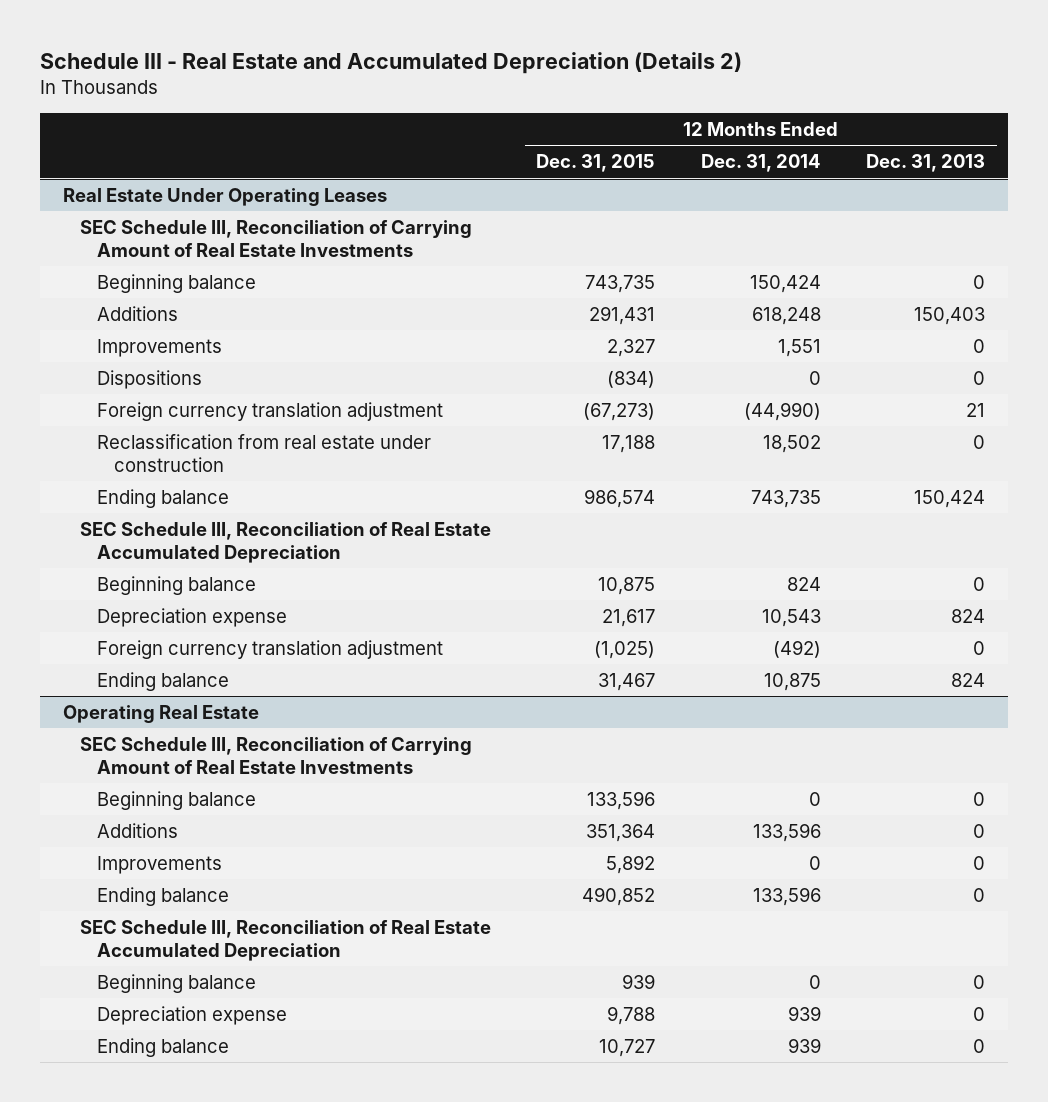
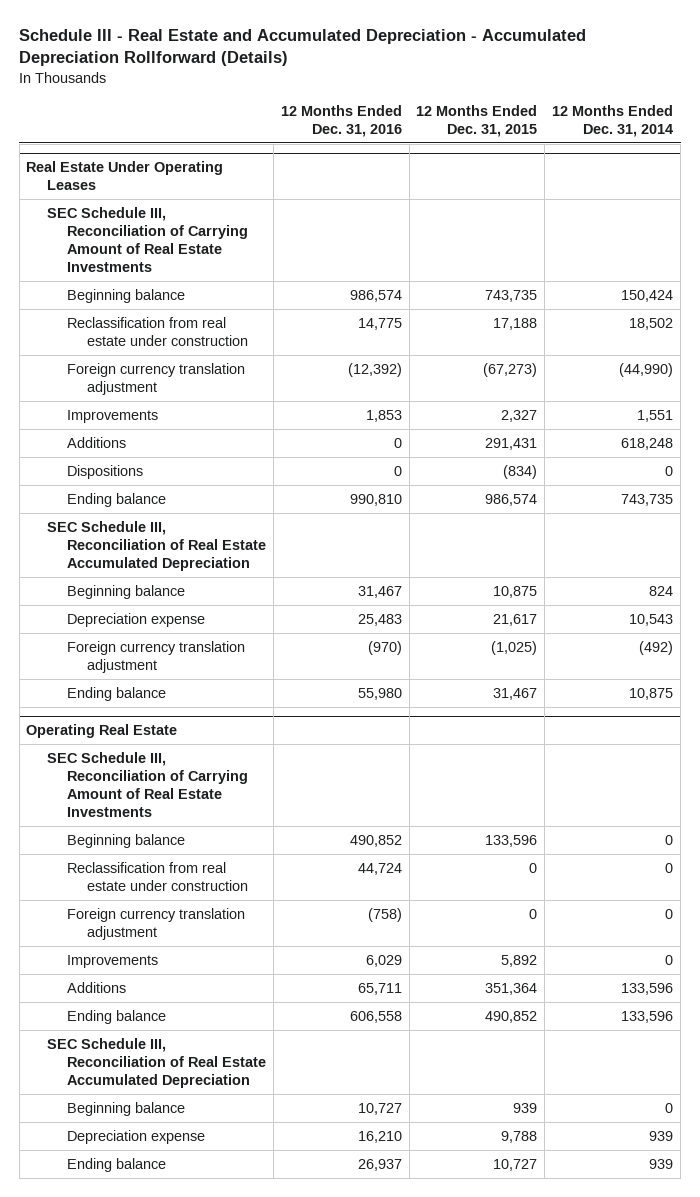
[40,52,743,75] Schedule III - Real Estate and Accumulated Depreciation (Details 2) -> [19,29,587,67] Schedule III - Real Estate and Accumulated Depreciation - Accumulated Depreciation Rollforward (Details)
[866,154,986,173] Dec. 31, 2013 -> none
none -> [280,104,402,137] 12 Months Ended Dec. 31, 2016
[97,433,432,472] Reclassification from real estate under construction -> [66,316,249,346] Reclassification from real estate under construction
[97,401,444,421] Foreign currency translation adjustment -> [66,362,245,395] Foreign currency translation adjustment
[97,305,179,321] Additions -> [66,436,126,448] Additions
none -> [66,861,249,891] Reclassification from real estate under construction
none -> [66,907,245,940] Foreign currency translation adjustment
[97,822,179,838] Additions -> [66,981,126,993] Additions

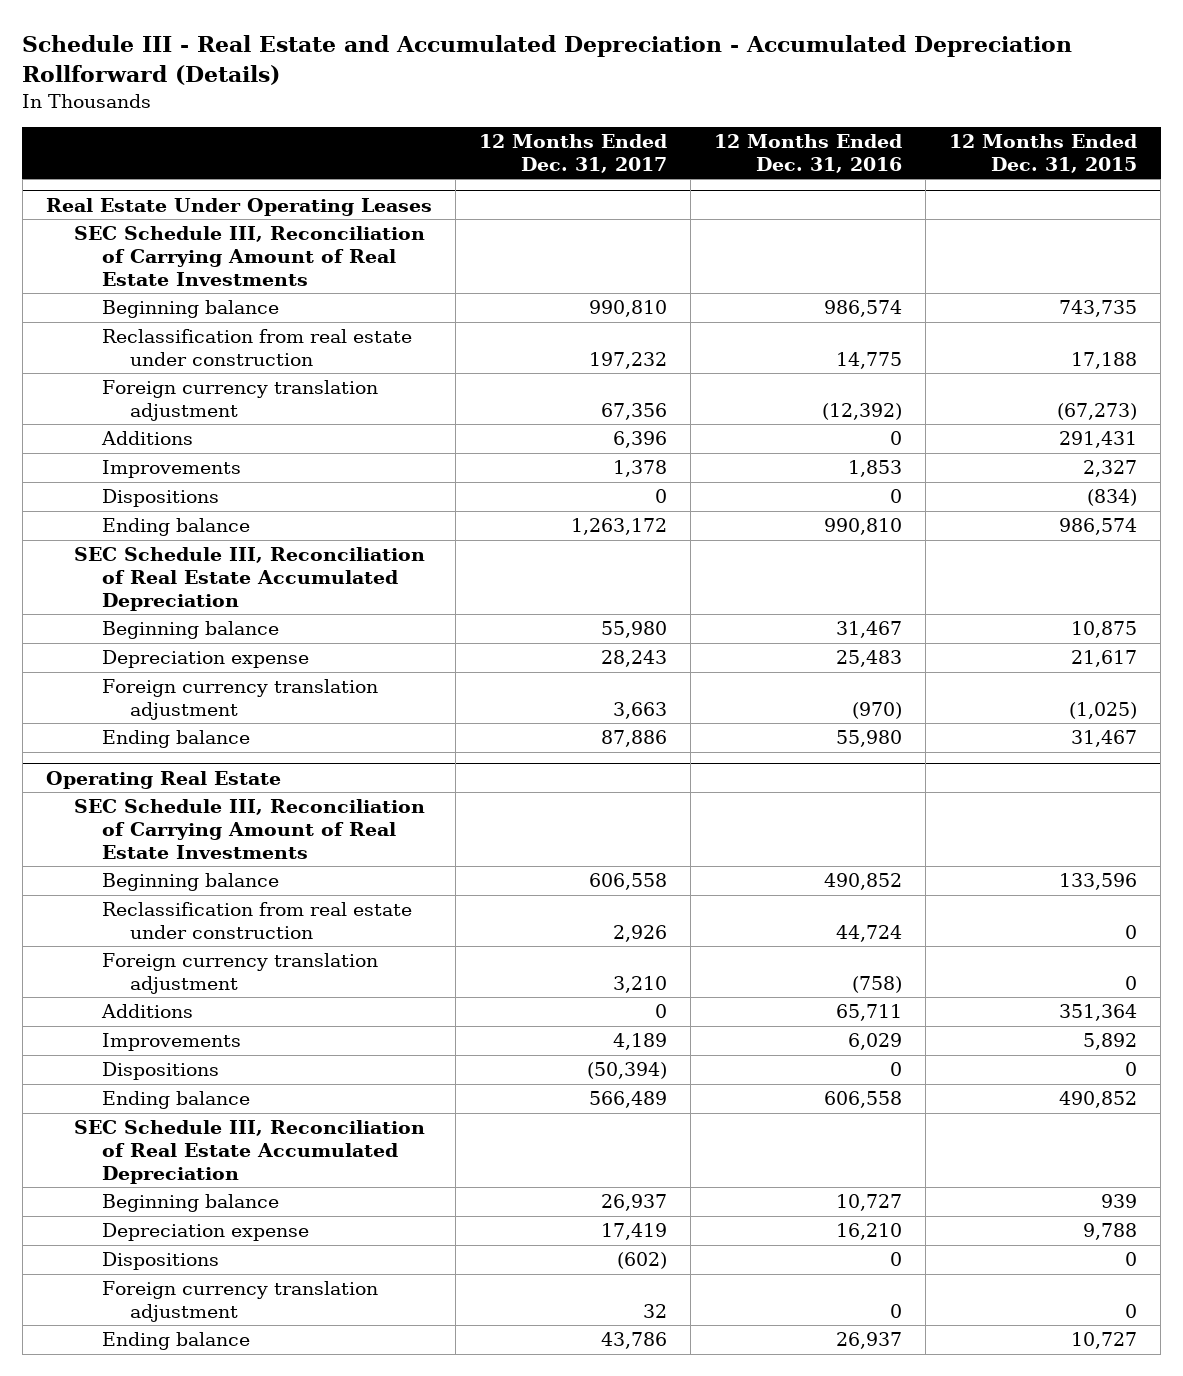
[552,104,674,137] 12 Months Ended Dec. 31, 2014 -> none
none -> [478,134,667,173] 12 Months Ended Dec. 31, 2017
[66,409,158,423] Improvements -> [101,460,241,479] Improvements
[66,954,158,968] Improvements -> [101,1033,241,1052] Improvements
none -> [101,1062,219,1081] Dispositions
none -> [101,1252,219,1271] Dispositions
none -> [101,1281,378,1322] Foreign currency translation adjustment

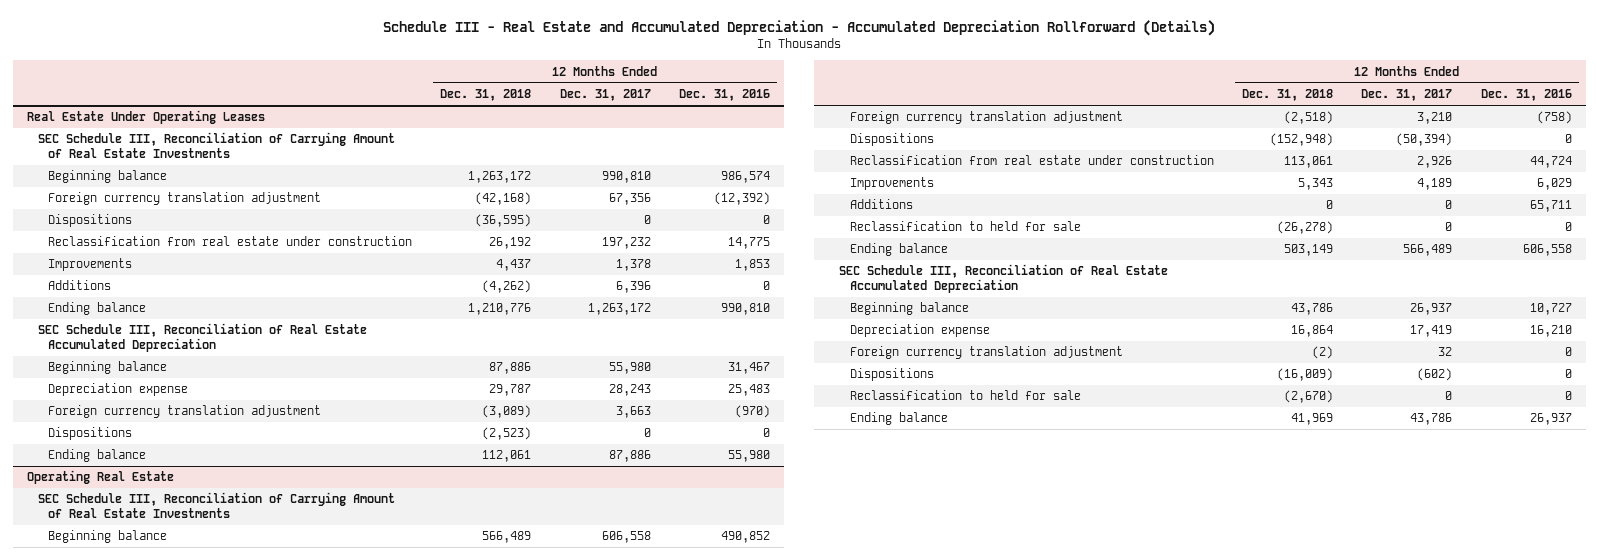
[949,134,1138,173] 12 Months Ended Dec. 31, 2015 -> none
none -> [440,89,532,102] Dec. 31, 2018
[101,329,412,366] Reclassification from real estate under construction -> [48,236,413,247] Reclassification from real estate under construction
[101,460,241,479] Improvements -> [48,258,133,272] Improvements
[100,431,193,446] Additions -> [48,280,112,291] Additions
none -> [48,427,133,441] Dispositions
[101,902,412,939] Reclassification from real estate under construction -> [849,155,1214,166] Reclassification from real estate under construction
[101,1033,241,1052] Improvements -> [849,177,934,191] Improvements
[100,1004,193,1019] Additions -> [849,199,913,210] Additions
none -> [849,221,1081,232] Reclassification to held for sale
[101,1252,219,1271] Dispositions -> [849,368,934,382] Dispositions
none -> [849,390,1081,401] Reclassification to held for sale

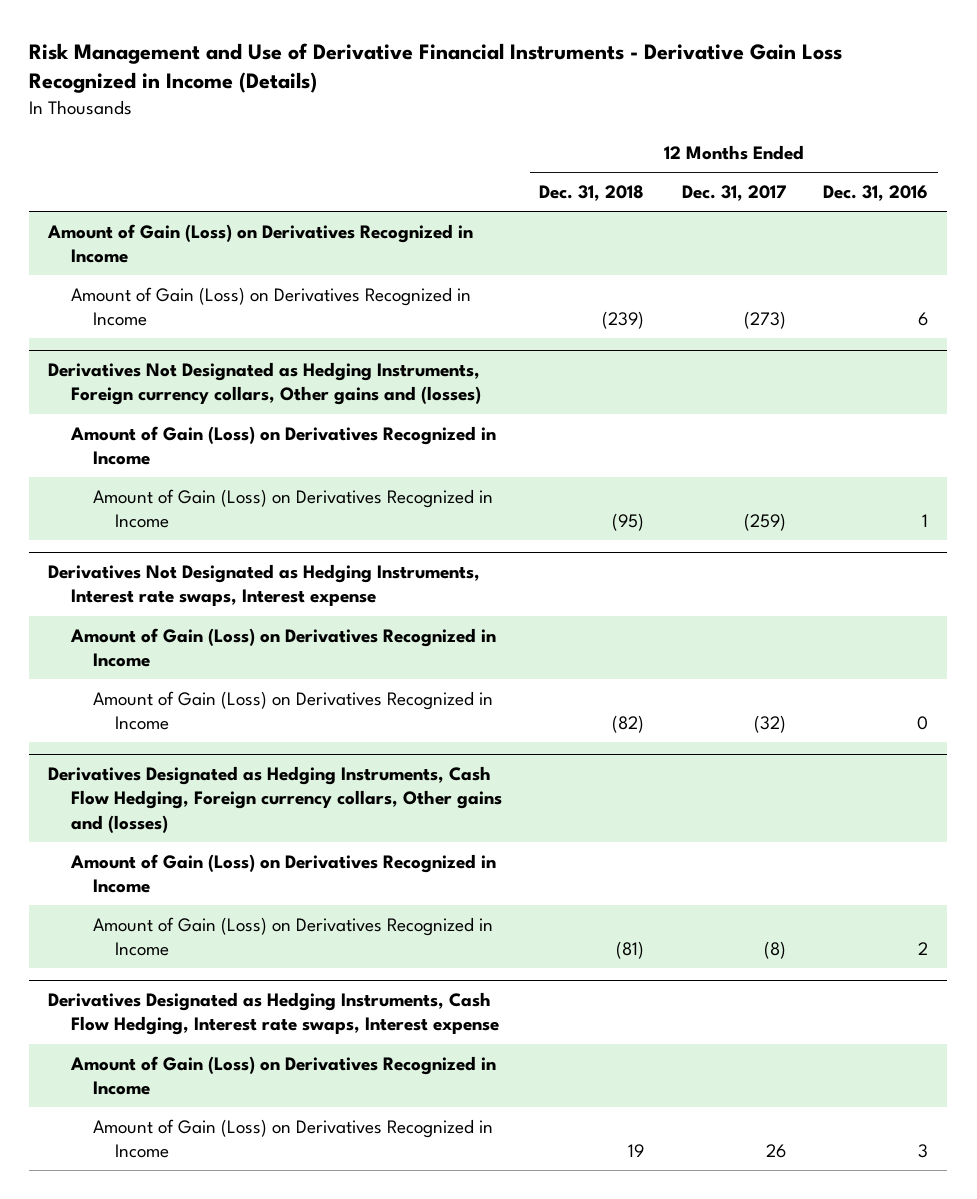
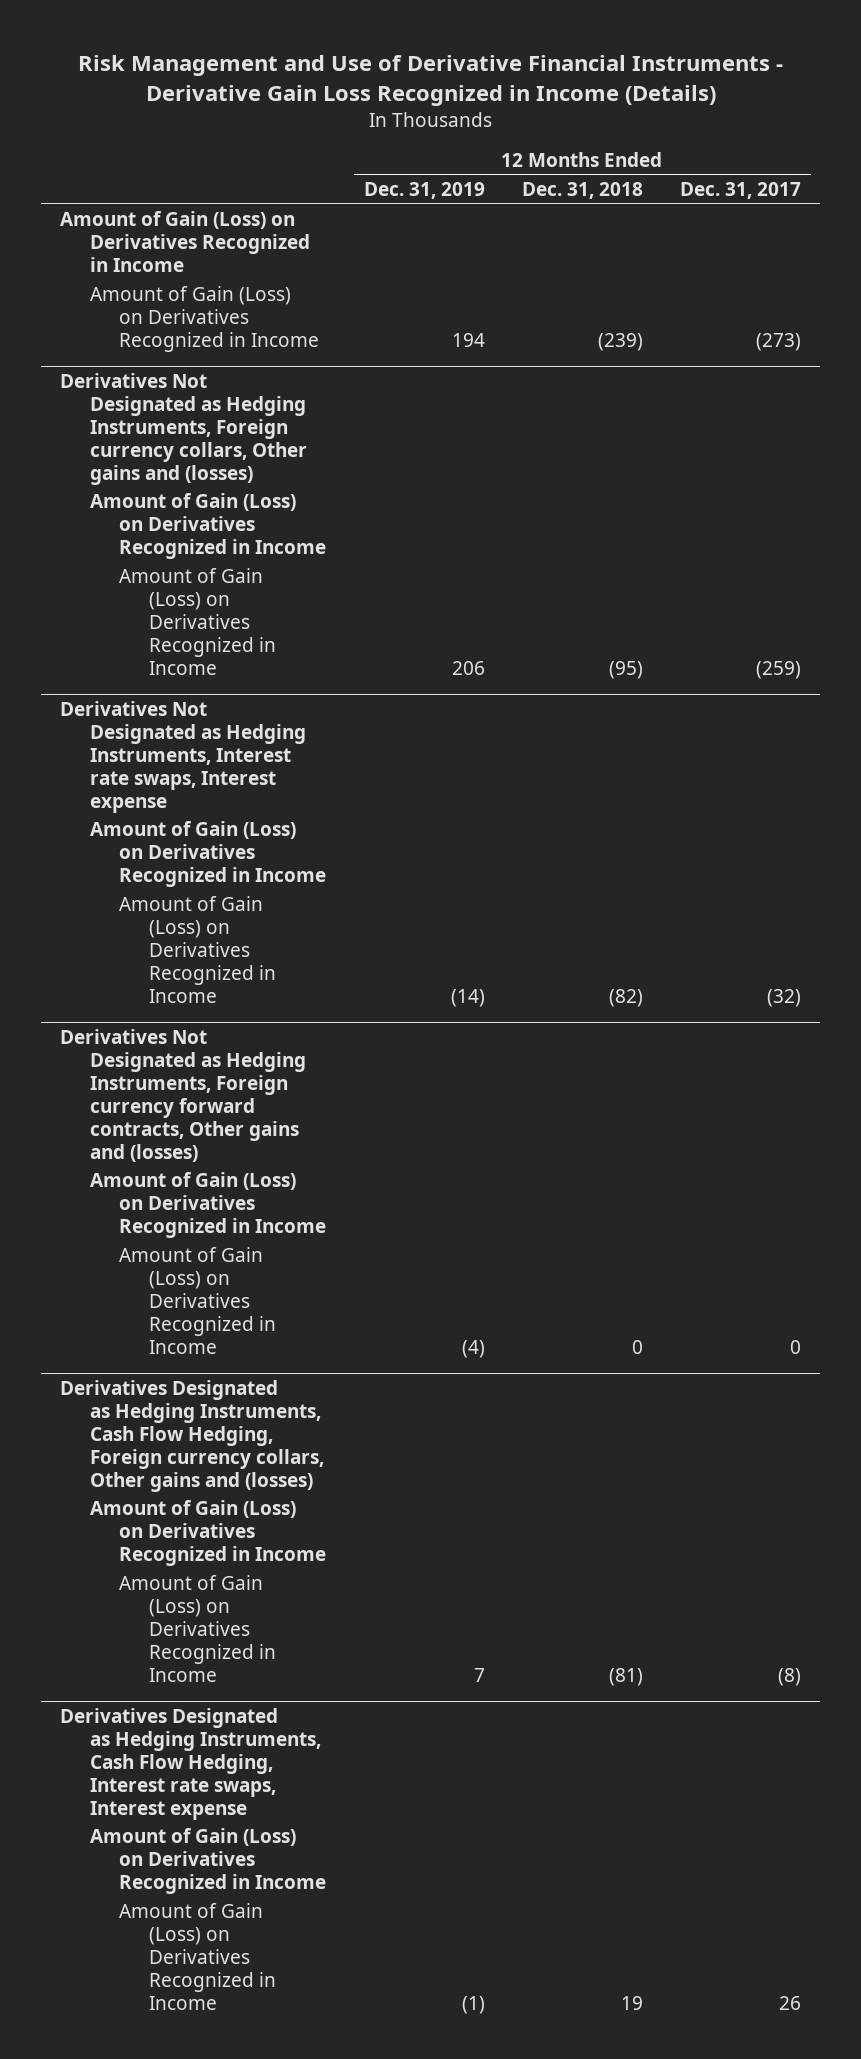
[823,185,929,202] Dec. 31, 2016 -> none
none -> [363,182,485,200] Dec. 31, 2019
none -> [60,1028,306,1162] Derivatives Not Designated as Hedging Instruments, Foreign currency forward contracts, Other gains and (losses)
none -> [89,1172,327,1239] Amount of Gain (Loss) on Derivatives Recognized in Income
none -> [119,1247,276,1355] Amount of Gain (Loss) on Derivatives Recognized in Income

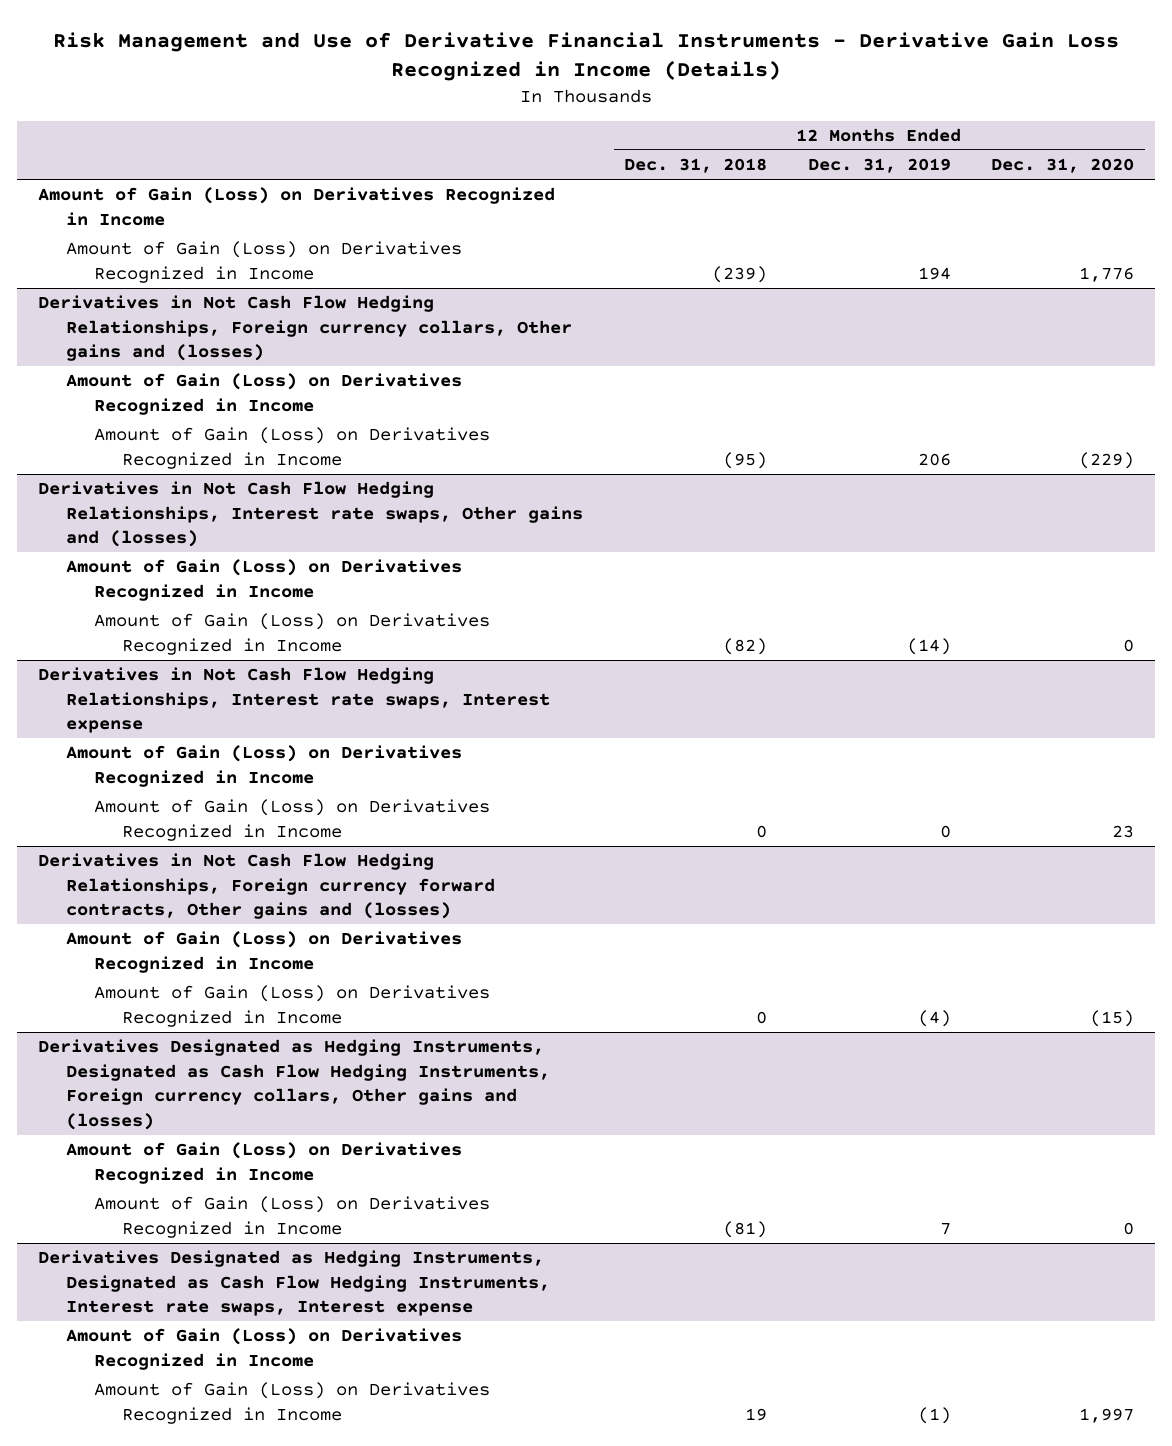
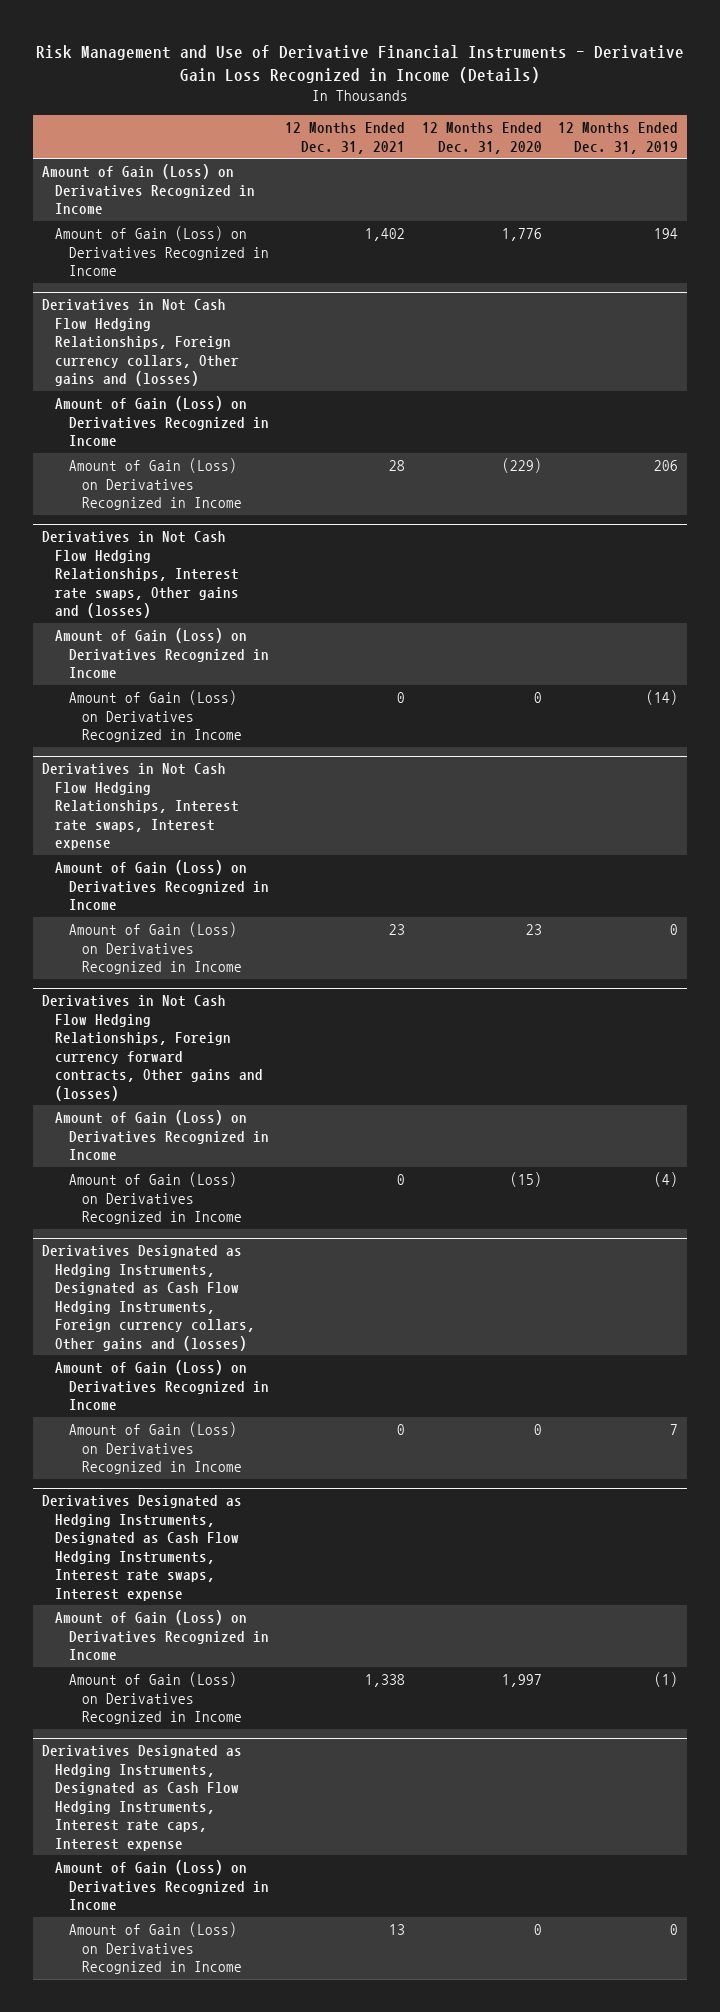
[623,158,767,174] Dec. 31, 2018 -> none
none -> [285,122,406,154] 12 Months Ended Dec. 31, 2021
none -> [41,1745,242,1851] Derivatives Designated as Hedging Instruments, Designated as Cash Flow Hedging Instruments, Interest rate caps, Interest expense
none -> [55,1860,269,1911] Amount of Gain (Loss) on Derivatives Recognized in Income
none -> [68,1922,243,1975] Amount of Gain (Loss) on Derivatives Recognized in Income

